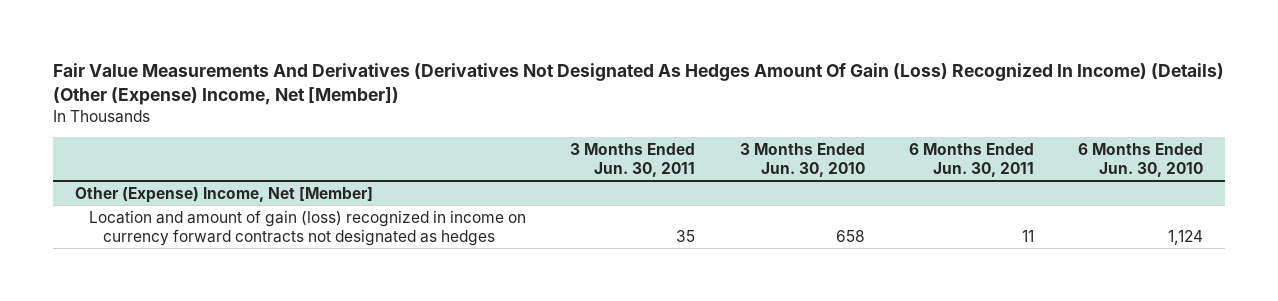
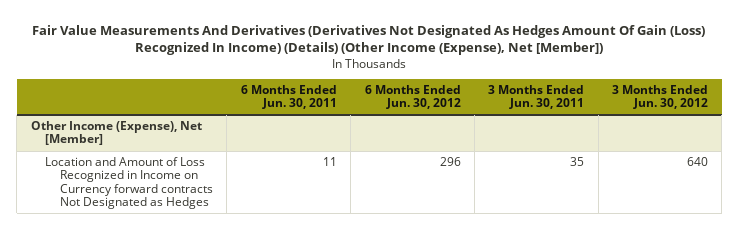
[53,62,1225,105] Fair Value Measurements And Derivatives (Derivatives Not Designated As Hedges Amount Of Gain (Loss) Recognized In Income) (Details) (Other (Expense) Income, Net [Member]) -> [32,24,706,56] Fair Value Measurements And Derivatives (Derivatives Not Designated As Hedges Amount Of Gain (Loss) Recognized In Income) (Details) (Other Income (Expense), Net [Member])
[739,142,865,177] 3 Months Ended Jun. 30, 2010 -> none
[1078,142,1204,177] 6 Months Ended Jun. 30, 2010 -> none
none -> [364,85,461,110] 6 Months Ended Jun. 30, 2012
none -> [611,85,708,110] 3 Months Ended Jun. 30, 2012
[75,186,374,203] Other (Expense) Income, Net [Member] -> [30,121,202,146] Other Income (Expense), Net [Member]
[89,209,527,246] Location and amount of gain (loss) recognized in income on currency forward contracts not designated as hedges -> [45,157,214,210] Location and Amount of Loss Recognized in Income on Currency forward contracts Not Designated as Hedges

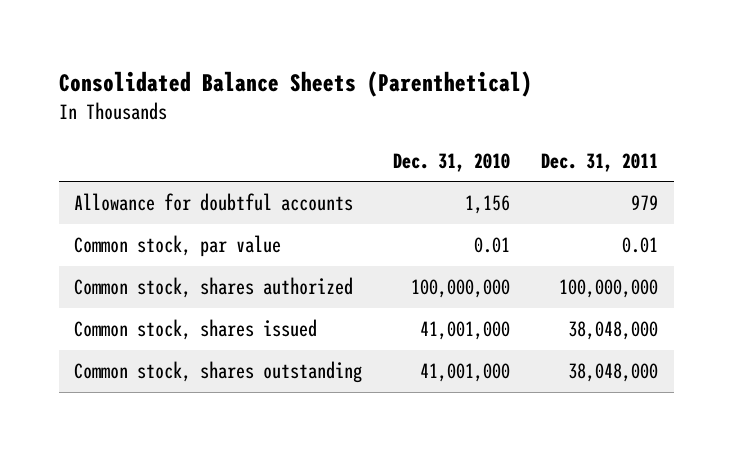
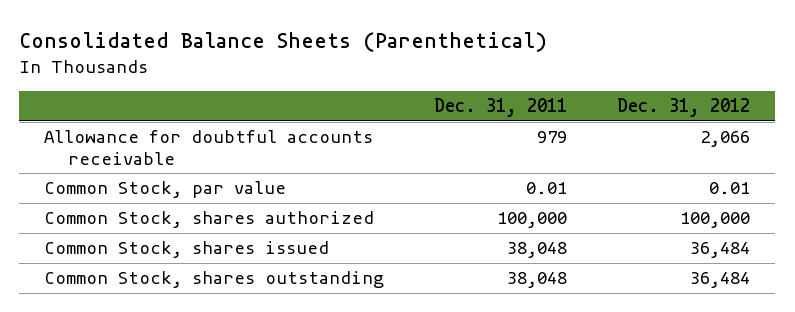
[393,152,511,172] Dec. 31, 2010 -> none
none -> [617,98,751,118] Dec. 31, 2012
[74,193,354,212] Allowance for doubtful accounts -> [44,130,374,165] Allowance for doubtful accounts receivable
[74,235,282,258] Common stock, par value -> [44,181,287,199] Common Stock, par value
[74,277,354,299] Common stock, shares authorized -> [44,211,375,229] Common Stock, shares authorized
[559,279,659,299] 100,000,000 -> [497,212,568,229] 100,000
[74,319,318,341] Common stock, shares issued -> [44,241,330,259] Common Stock, shares issued
[568,321,659,341] 38,048,000 -> [507,242,568,259] 38,048
[74,361,363,384] Common stock, shares outstanding -> [44,271,385,289] Common Stock, shares outstanding
[568,363,659,383] 38,048,000 -> [507,272,568,289] 38,048

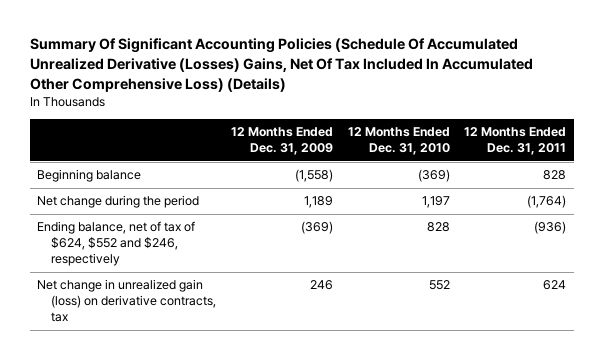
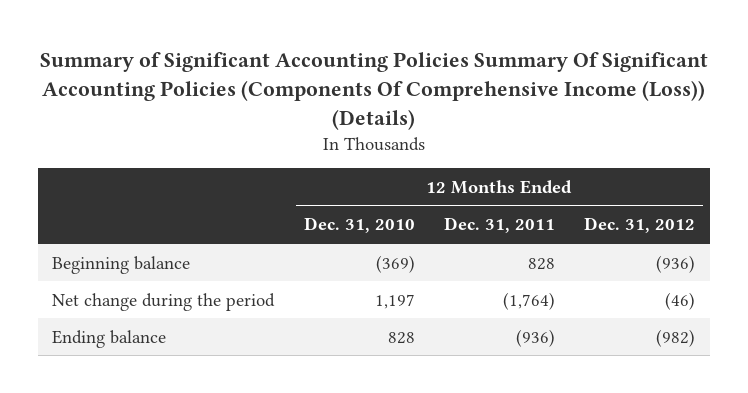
[29,38,533,92] Summary Of Significant Accounting Policies (Schedule Of Accumulated Unrealized Derivative (Losses) Gains, Net Of Tax Included In Accumulated Other Comprehensive Loss) (Details) -> [39,51,708,130] Summary of Significant Accounting Policies Summary Of Significant Accounting Policies (Components Of Comprehensive Income (Loss)) (Details)
[231,127,334,156] 12 Months Ended Dec. 31, 2009 -> none
none -> [584,217,696,234] Dec. 31, 2012
[36,279,217,323] Net change in unrealized gain (loss) on derivative contracts, tax -> none
[36,221,195,267] Ending balance, net of tax of $624, $552 and $246, respectively -> [52,329,167,348] Ending balance

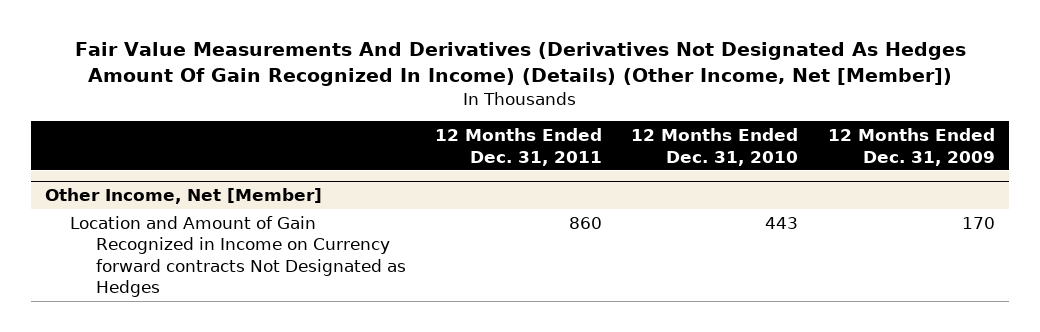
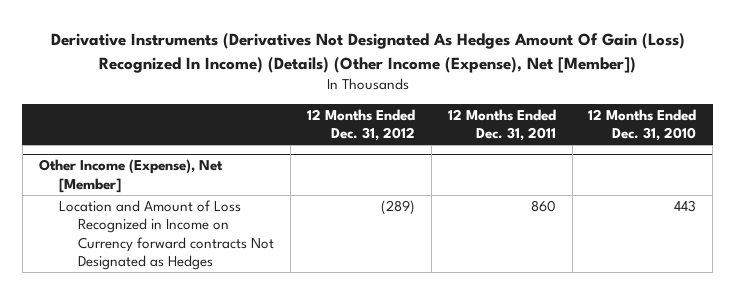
[74,42,966,87] Fair Value Measurements And Derivatives (Derivatives Not Designated As Hedges Amount Of Gain Recognized In Income) (Details) (Other Income, Net [Member]) -> [50,33,685,73] Derivative Instruments (Derivatives Not Designated As Hedges Amount Of Gain (Loss) Recognized In Income) (Details) (Other Income (Expense), Net [Member])
[827,127,995,166] 12 Months Ended Dec. 31, 2009 -> none
none -> [307,108,416,141] 12 Months Ended Dec. 31, 2012
[45,188,323,205] Other Income, Net [Member] -> [38,159,223,193] Other Income (Expense), Net [Member]
[70,215,406,298] Location and Amount of Gain Recognized in Income on Currency forward contracts Not Designated as Hedges -> [58,200,275,271] Location and Amount of Loss Recognized in Income on Currency forward contracts Not Designated as Hedges

